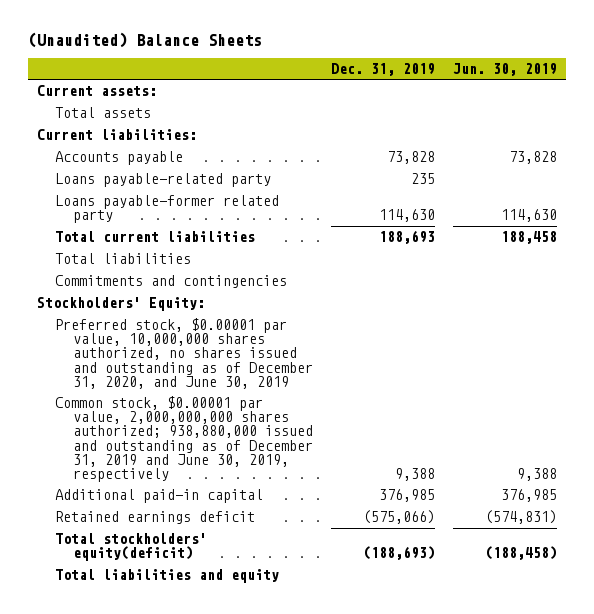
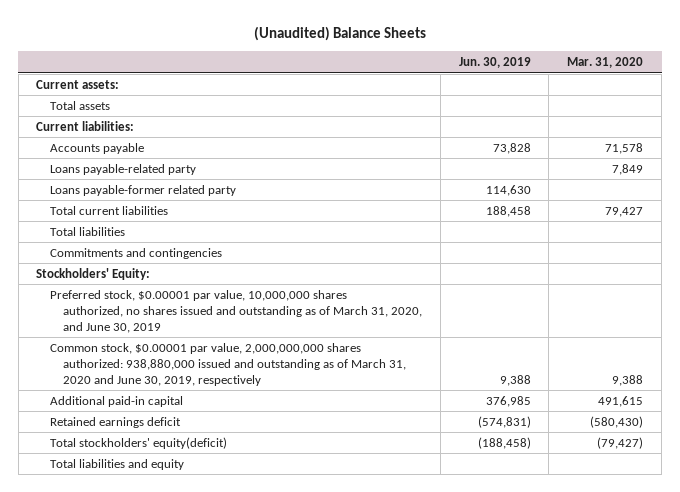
[330,63,435,77] Dec. 31, 2019 -> none
none -> [567,57,644,69] Mar. 31, 2020
[54,318,313,389] Preferred stock, $0.00001 par value, 10,000,000 shares authorized, no shares issued and outstanding as of December 31, 2020, and June 30, 2019 -> [49,289,422,333] Preferred stock, $0.00001 par value, 10,000,000 shares authorized, no shares issued and outstanding as of March 31, 2020, and June 30, 2019
[54,396,313,482] Common stock, $0.00001 par value, 2,000,000,000 shares authorized; 938,880,000 issued and outstanding as of December 31, 2019 and June 30, 2019, respectively -> [49,342,406,386] Common stock, $0.00001 par value, 2,000,000,000 shares authorized: 938,880,000 issued and outstanding as of March 31, 2020 and June 30, 2019, respectively

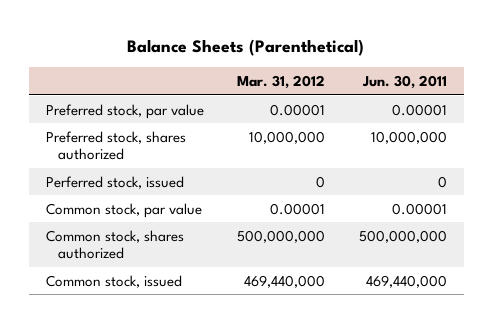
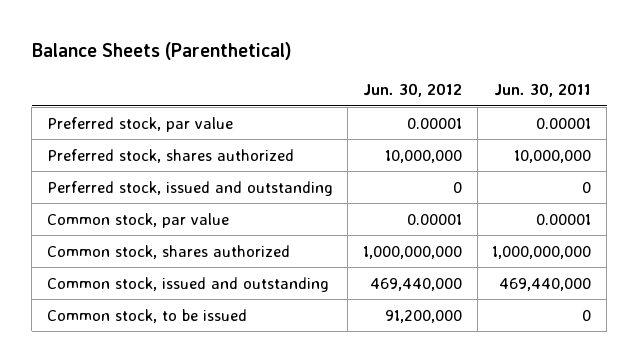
[237,75,326,90] Mar. 31, 2012 -> none
none -> [363,83,463,98] Jun. 30, 2012
[45,175,184,189] Perferred stock, issued -> [46,180,333,196] Perferred stock, issued and outstanding
[358,229,447,243] 500,000,000 -> [492,245,592,259] 1,000,000,000
[45,274,182,288] Common stock, issued -> [46,276,329,292] Common stock, issued and outstanding
none -> [46,308,247,323] Common stock, to be issued

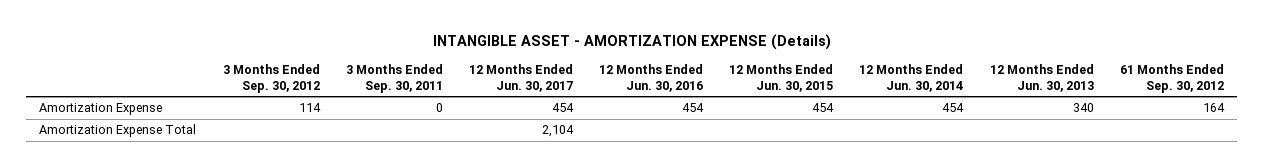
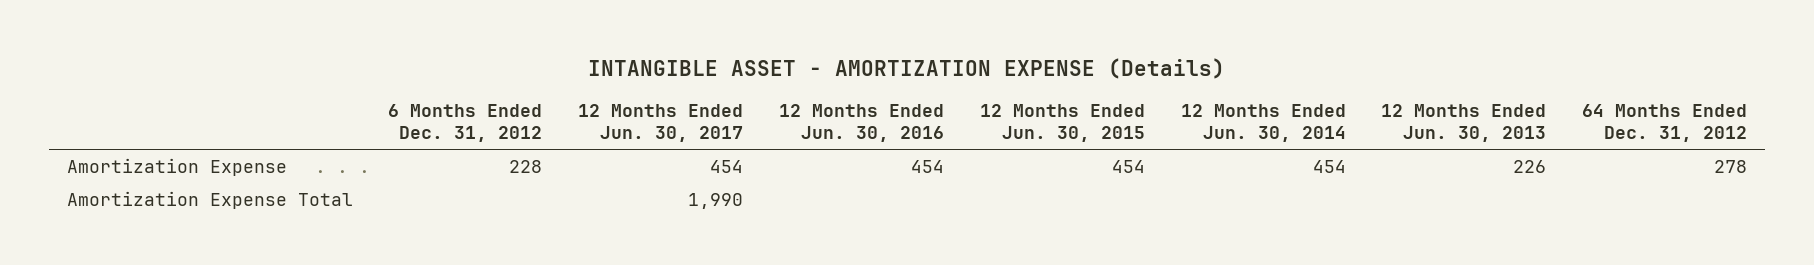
[222,64,320,93] 3 Months Ended Sep. 30, 2012 -> none
[345,64,443,93] 3 Months Ended Sep. 30, 2011 -> none
[1119,64,1224,93] 61 Months Ended Sep. 30, 2012 -> none
none -> [388,104,543,143] 6 Months Ended Dec. 31, 2012
none -> [1582,104,1748,143] 64 Months Ended Dec. 31, 2012
[1072,103,1094,113] 340 -> [1513,160,1547,174] 226
[541,125,574,138] 2,104 -> [688,193,744,210] 1,990

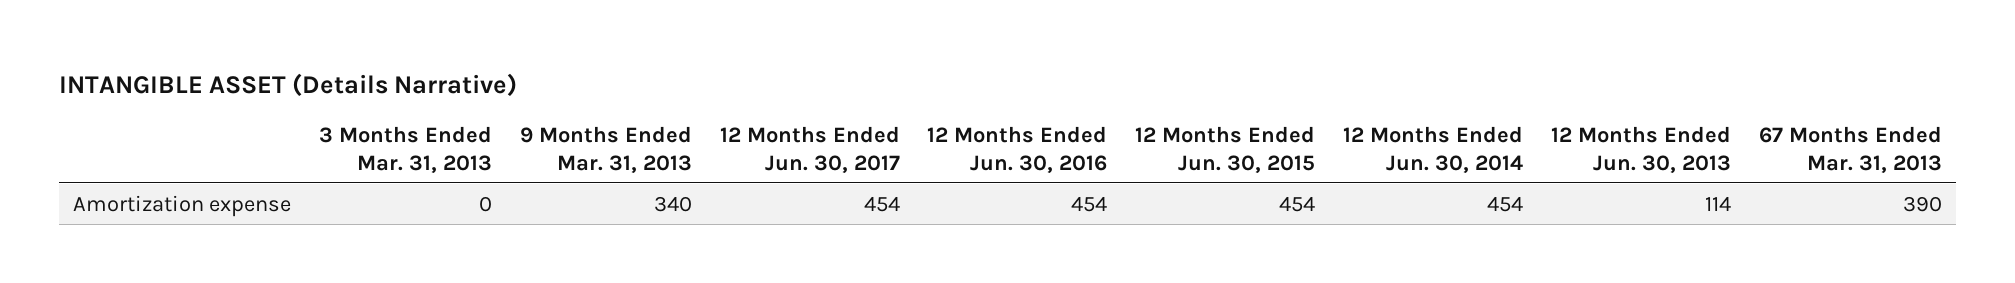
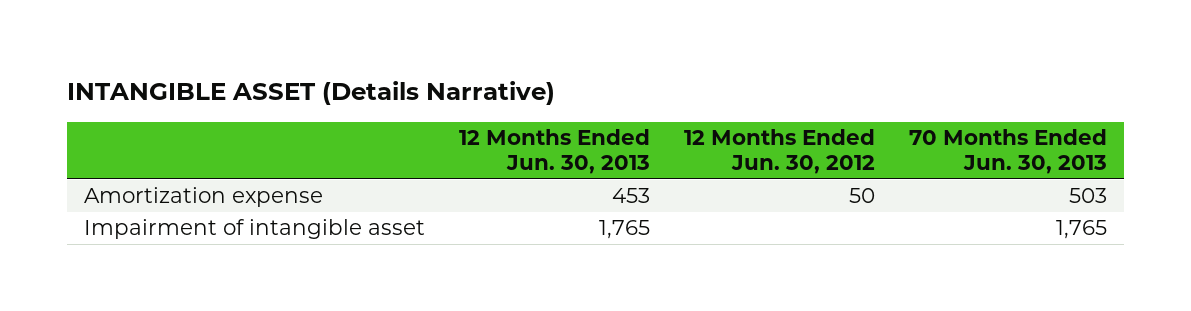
[318,126,492,173] 3 Months Ended Mar. 31, 2013 -> none
[519,126,692,173] 9 Months Ended Mar. 31, 2013 -> none
[719,126,900,173] 12 Months Ended Jun. 30, 2017 -> none
[927,126,1108,173] 12 Months Ended Jun. 30, 2016 -> none
[1135,126,1316,173] 12 Months Ended Jun. 30, 2015 -> none
[1343,126,1524,173] 12 Months Ended Jun. 30, 2014 -> none
[1758,126,1942,173] 67 Months Ended Mar. 31, 2013 -> none
none -> [683,129,875,175] 12 Months Ended Jun. 30, 2012
none -> [908,129,1107,175] 70 Months Ended Jun. 30, 2013
[1705,196,1732,212] 114 -> [611,188,650,204] 453
none -> [84,219,426,240] Impairment of intangible asset

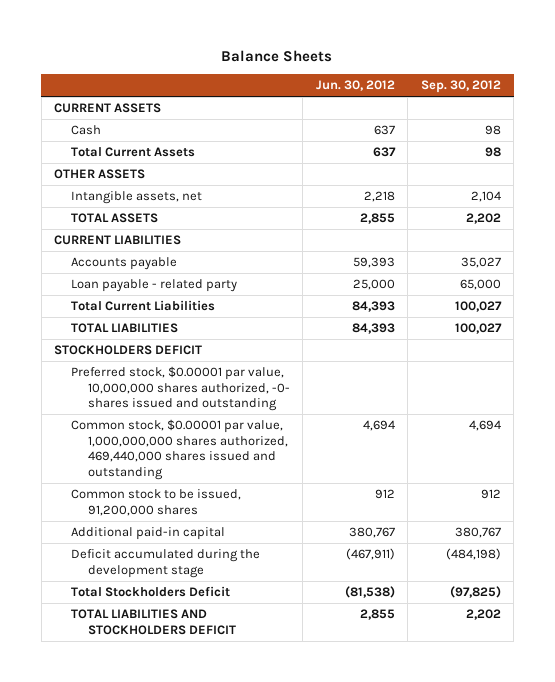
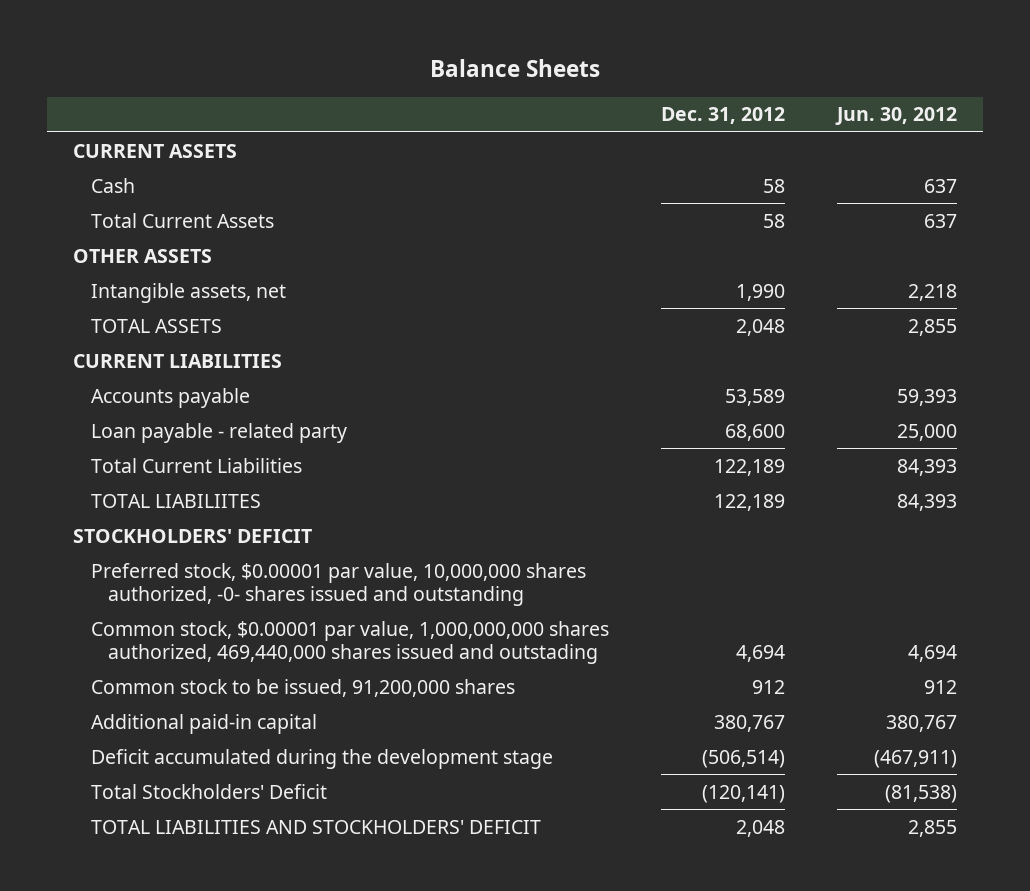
[420,80,501,94] Sep. 30, 2012 -> none
none -> [660,107,785,125] Dec. 31, 2012
[71,323,179,334] TOTAL LIABILITIES -> [90,493,261,508] TOTAL LIABILIITES
[53,345,202,356] STOCKHOLDERS DEFICIT -> [72,528,312,543] STOCKHOLDERS' DEFICIT
[71,419,289,480] Common stock, $0.00001 par value, 1,000,000,000 shares authorized, 469,440,000 shares issued and outstanding -> [90,620,609,664] Common stock, $0.00001 par value, 1,000,000,000 shares authorized, 469,440,000 shares issued and outstading
[71,586,231,598] Total Stockholders Deficit -> [90,783,327,799] Total Stockholders' Deficit
[71,609,237,635] TOTAL LIABILITIES AND STOCKHOLDERS DEFICIT -> [90,819,541,834] TOTAL LIABILITIES AND STOCKHOLDERS' DEFICIT

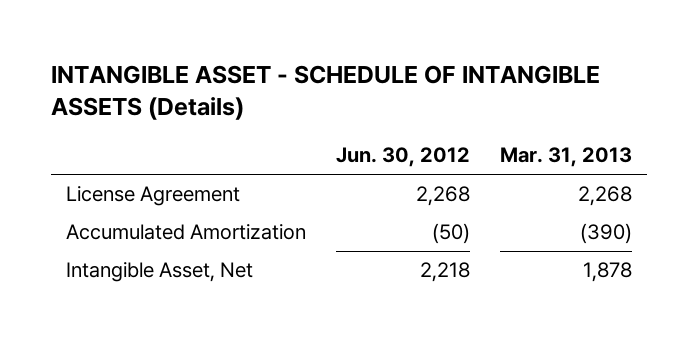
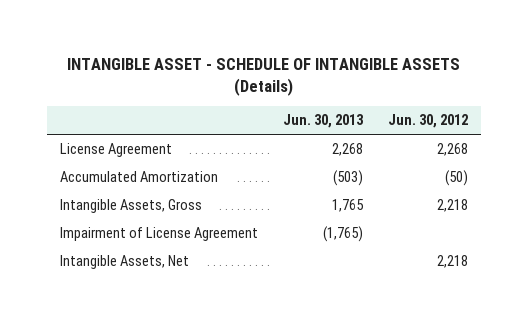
[500,147,633,168] Mar. 31, 2013 -> none
none -> [282,114,364,129] Jun. 30, 2013
none -> [59,198,202,213] Intangible Assets, Gross
none -> [59,226,258,241] Impairment of License Agreement
[65,262,253,283] Intangible Asset, Net -> [59,254,189,269] Intangible Assets, Net

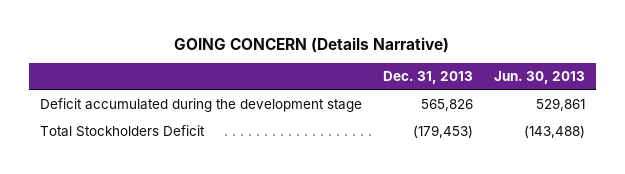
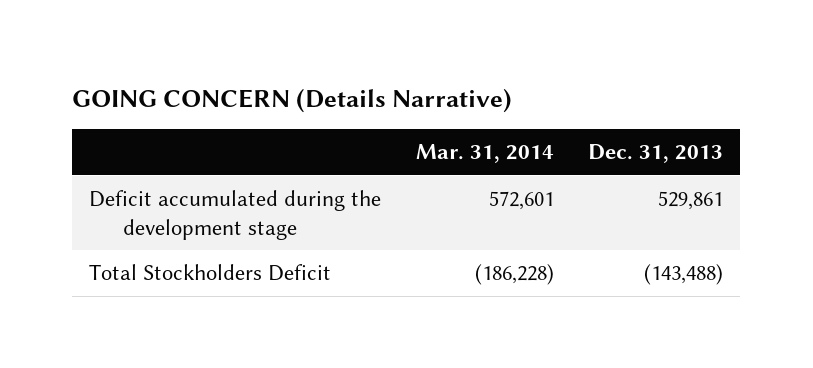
[494,71,586,85] Jun. 30, 2013 -> none
none -> [415,143,554,163] Mar. 31, 2014
[420,99,473,112] 565,826 -> [658,191,724,211] 529,861
[412,125,473,139] (179,453) -> [644,264,724,286] (143,488)

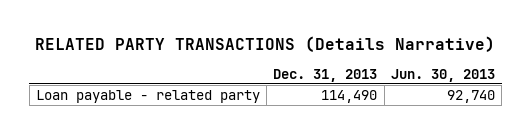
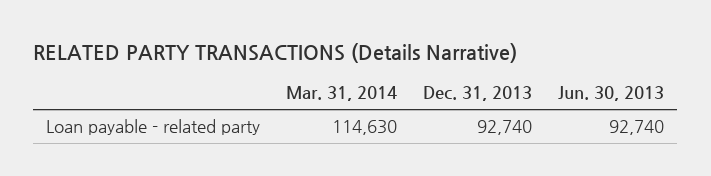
none -> [286,86,398,102] Mar. 31, 2014
[321,90,378,104] 114,490 -> [477,120,533,136] 92,740

